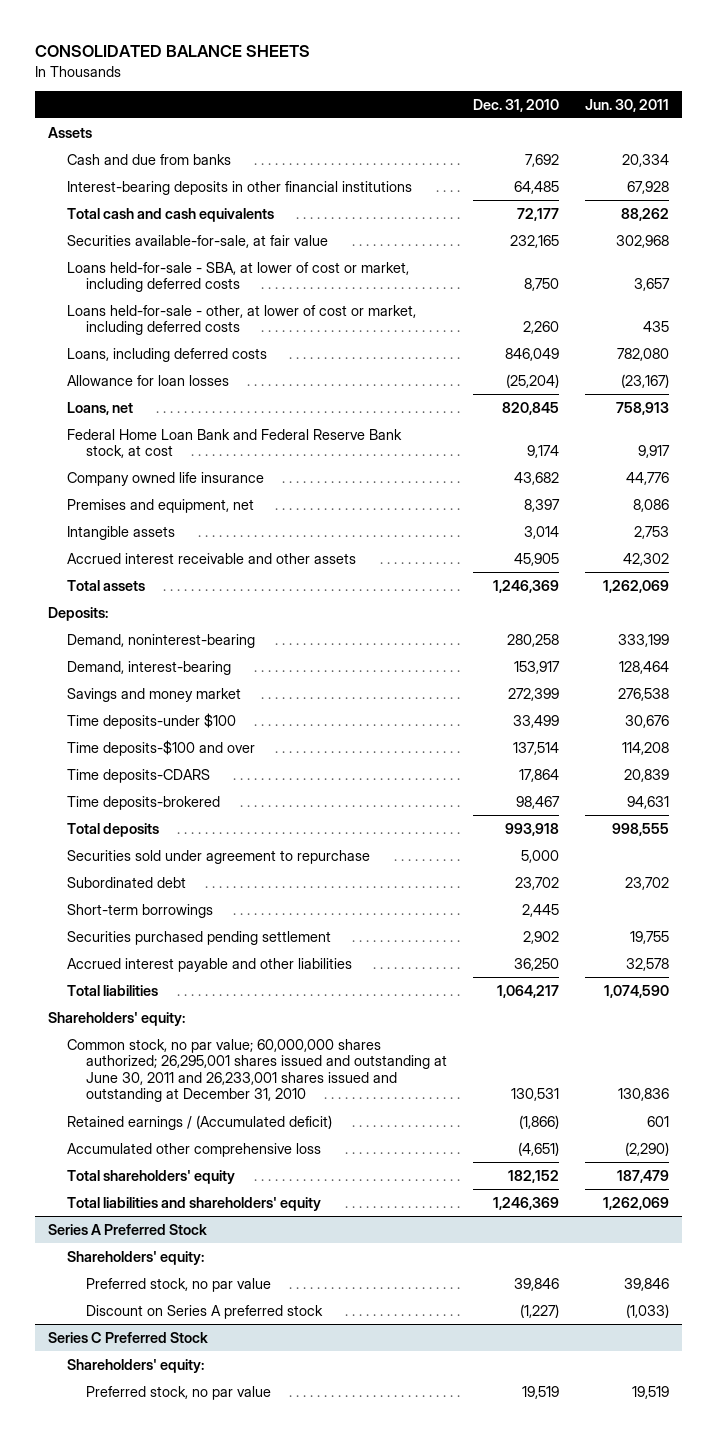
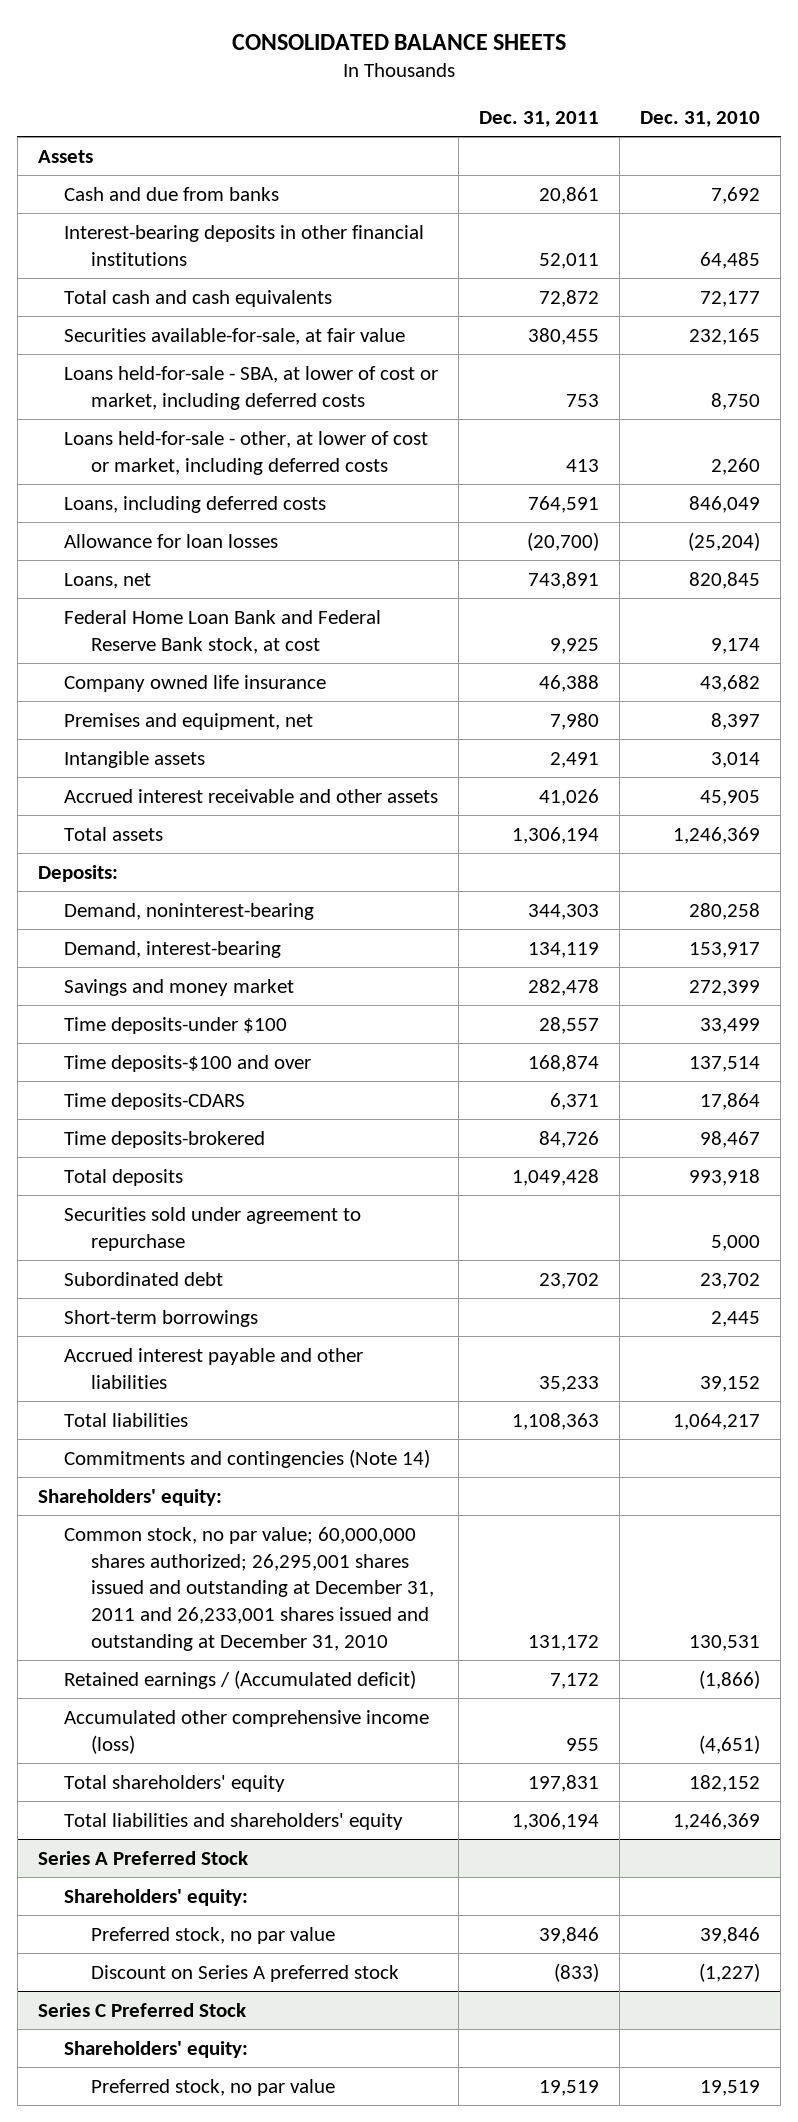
[585,98,670,112] Jun. 30, 2011 -> none
none -> [479,111,600,128] Dec. 31, 2011
[66,930,331,945] Securities purchased pending settlement -> none
[513,957,559,971] 36,250 -> [700,1375,761,1392] 39,152
none -> [64,1448,431,1468] Commitments and contingencies (Note 14)
[66,1038,447,1103] Common stock, no par value; 60,000,000 shares authorized; 26,295,001 shares issued and outstanding at June 30, 2011 and 26,233,001 shares issued and outstanding at December 31, 2010 -> [64,1526,434,1651] Common stock, no par value; 60,000,000 shares authorized; 26,295,001 shares issued and outstanding at December 31, 2011 and 26,233,001 shares issued and outstanding at December 31, 2010
[66,1142,321,1157] Accumulated other comprehensive loss -> [64,1709,430,1754] Accumulated other comprehensive income (loss)

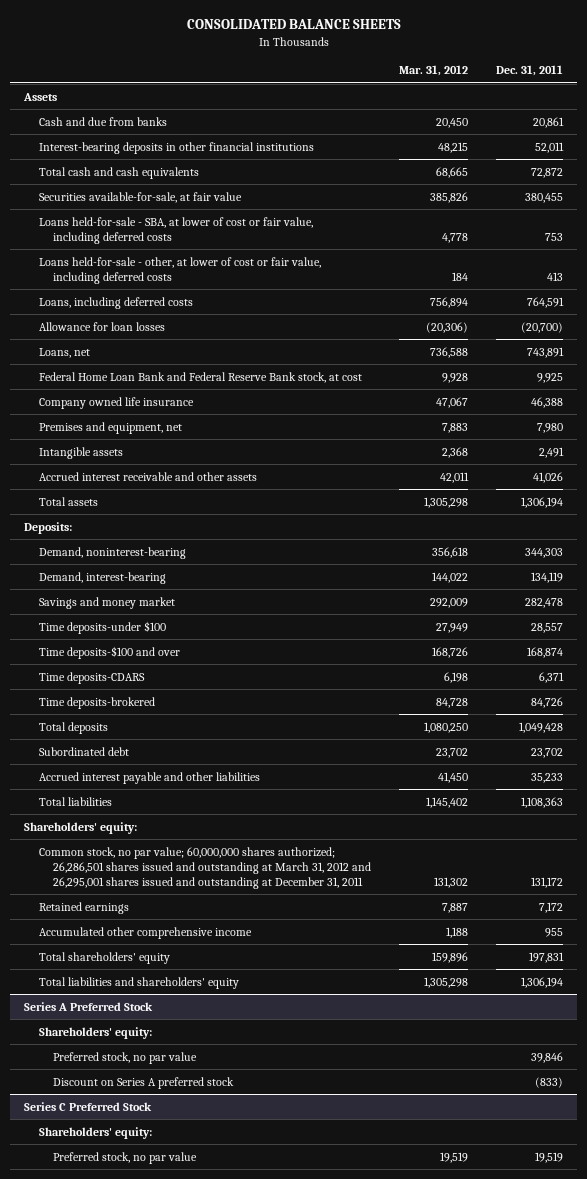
[640,111,761,128] Dec. 31, 2010 -> none
none -> [398,65,468,77] Mar. 31, 2012
[64,365,439,410] Loans held-for-sale - SBA, at lower of cost or market, including deferred costs -> [38,216,313,244] Loans held-for-sale - SBA, at lower of cost or fair value, including deferred costs
[64,430,429,475] Loans held-for-sale - other, at lower of cost or market, including deferred costs -> [38,256,321,284] Loans held-for-sale - other, at lower of cost or fair value, including deferred costs
[64,1206,362,1251] Securities sold under agreement to repurchase -> none
[64,1309,259,1327] Short-term borrowings -> none
[64,1448,431,1468] Commitments and contingencies (Note 14) -> none
[64,1526,434,1651] Common stock, no par value; 60,000,000 shares authorized; 26,295,001 shares issued and outstanding at December 31, 2011 and 26,233,001 shares issued and outstanding at December 31, 2010 -> [38,846,371,889] Common stock, no par value; 60,000,000 shares authorized; 26,286,501 shares issued and outstanding at March 31, 2012 and 26,295,001 shares issued and outstanding at December 31, 2011
[64,1669,417,1689] Retained earnings / (Accumulated deficit) -> [38,901,129,914] Retained earnings
[64,1709,430,1754] Accumulated other comprehensive income (loss) -> [38,926,252,939] Accumulated other comprehensive income

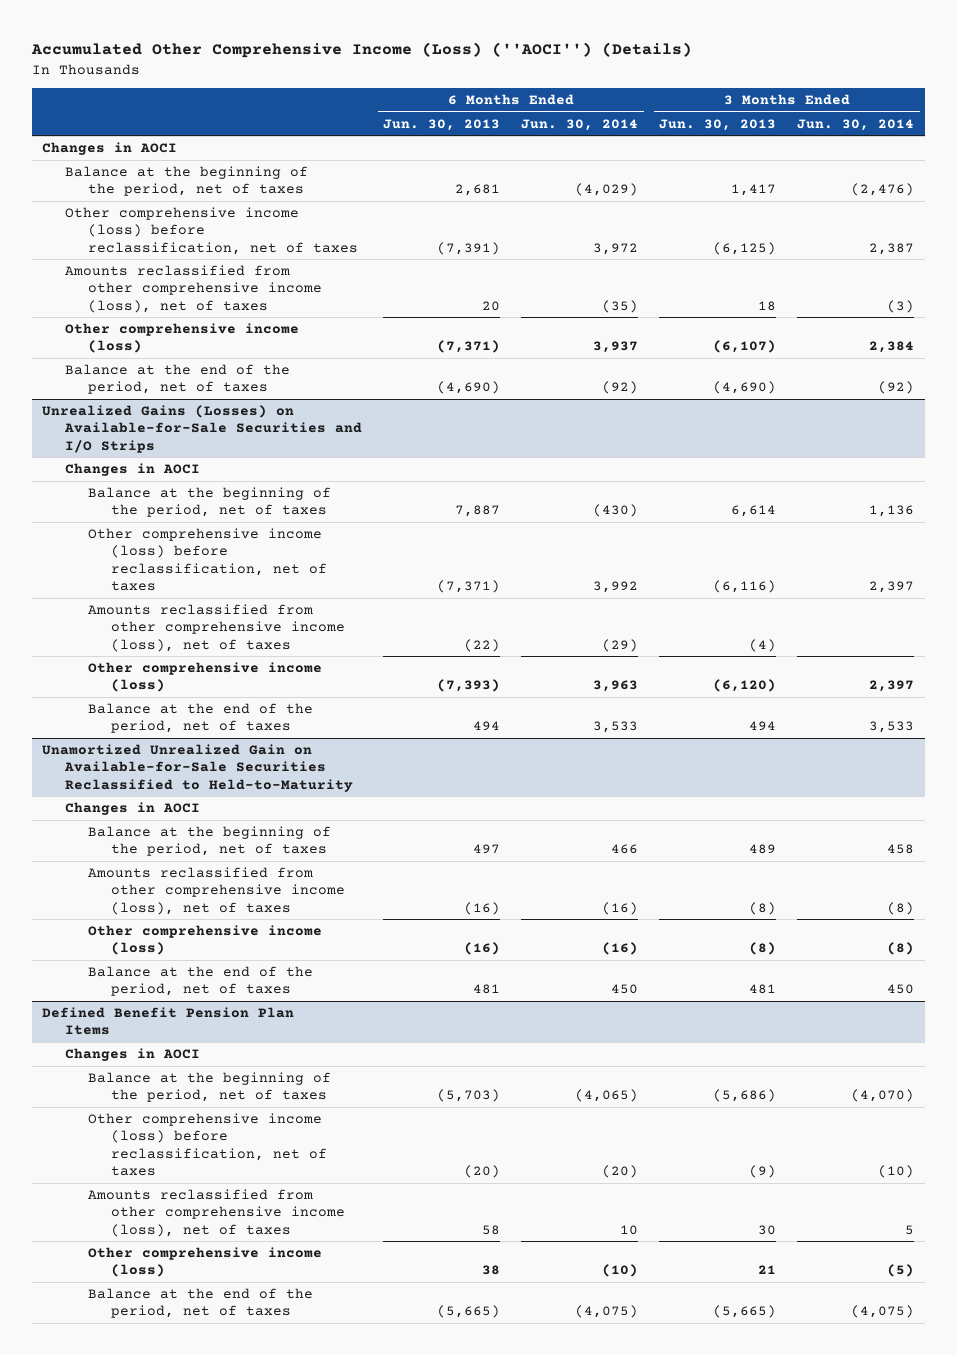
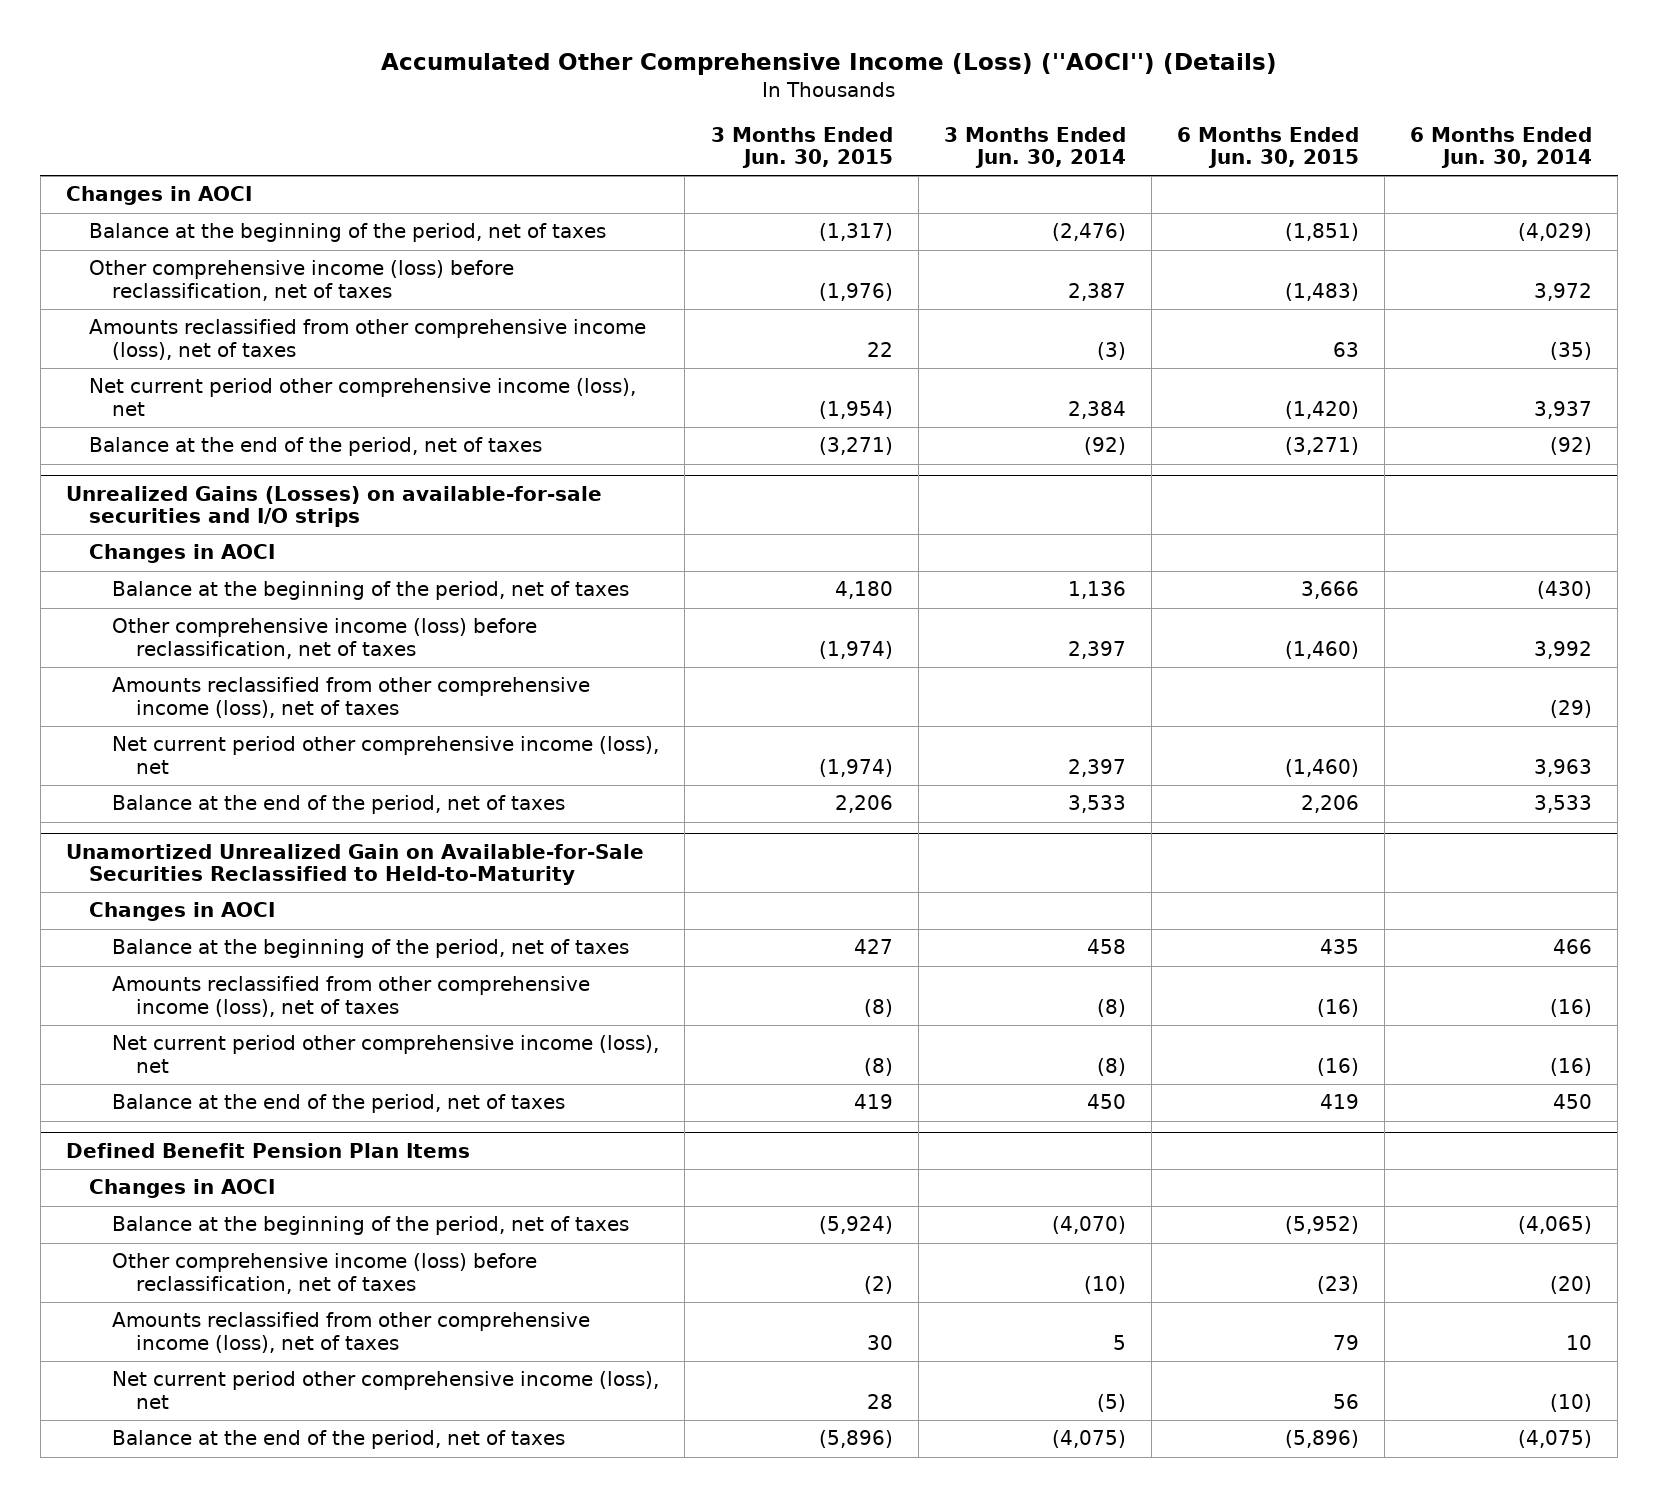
[383,118,501,131] Jun. 30, 2013 -> none
[659,118,777,131] Jun. 30, 2013 -> none
none -> [710,126,893,169] 3 Months Ended Jun. 30, 2015
none -> [1177,126,1360,169] 6 Months Ended Jun. 30, 2015
[65,322,300,354] Other comprehensive income (loss) -> [88,378,636,416] Net current period other comprehensive income (loss), net
[42,404,363,453] Unrealized Gains (Losses) on Available-for-Sale Securities and I/O Strips -> [65,485,602,528] Unrealized Gains (Losses) on available-for-sale securities and I/O strips
[87,661,322,693] Other comprehensive income (loss) -> [112,736,660,774] Net current period other comprehensive income (loss), net
[87,924,322,956] Other comprehensive income (loss) -> [112,1035,660,1073] Net current period other comprehensive income (loss), net
[87,1246,322,1278] Other comprehensive income (loss) -> [112,1371,660,1409] Net current period other comprehensive income (loss), net

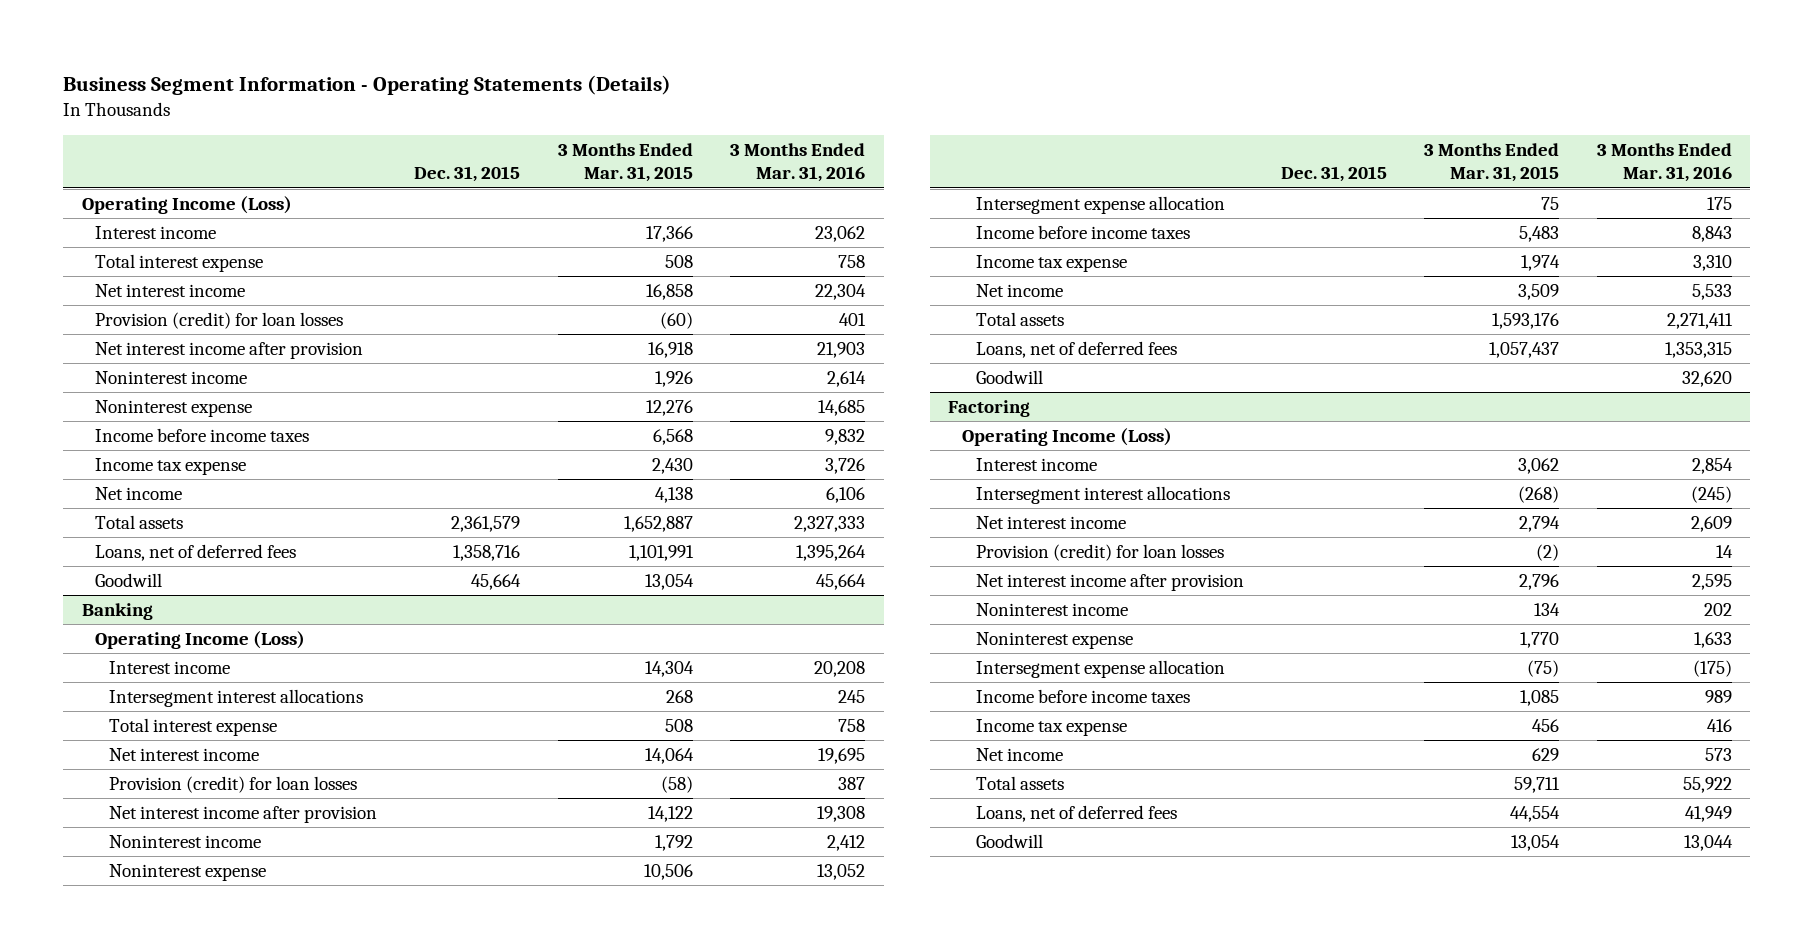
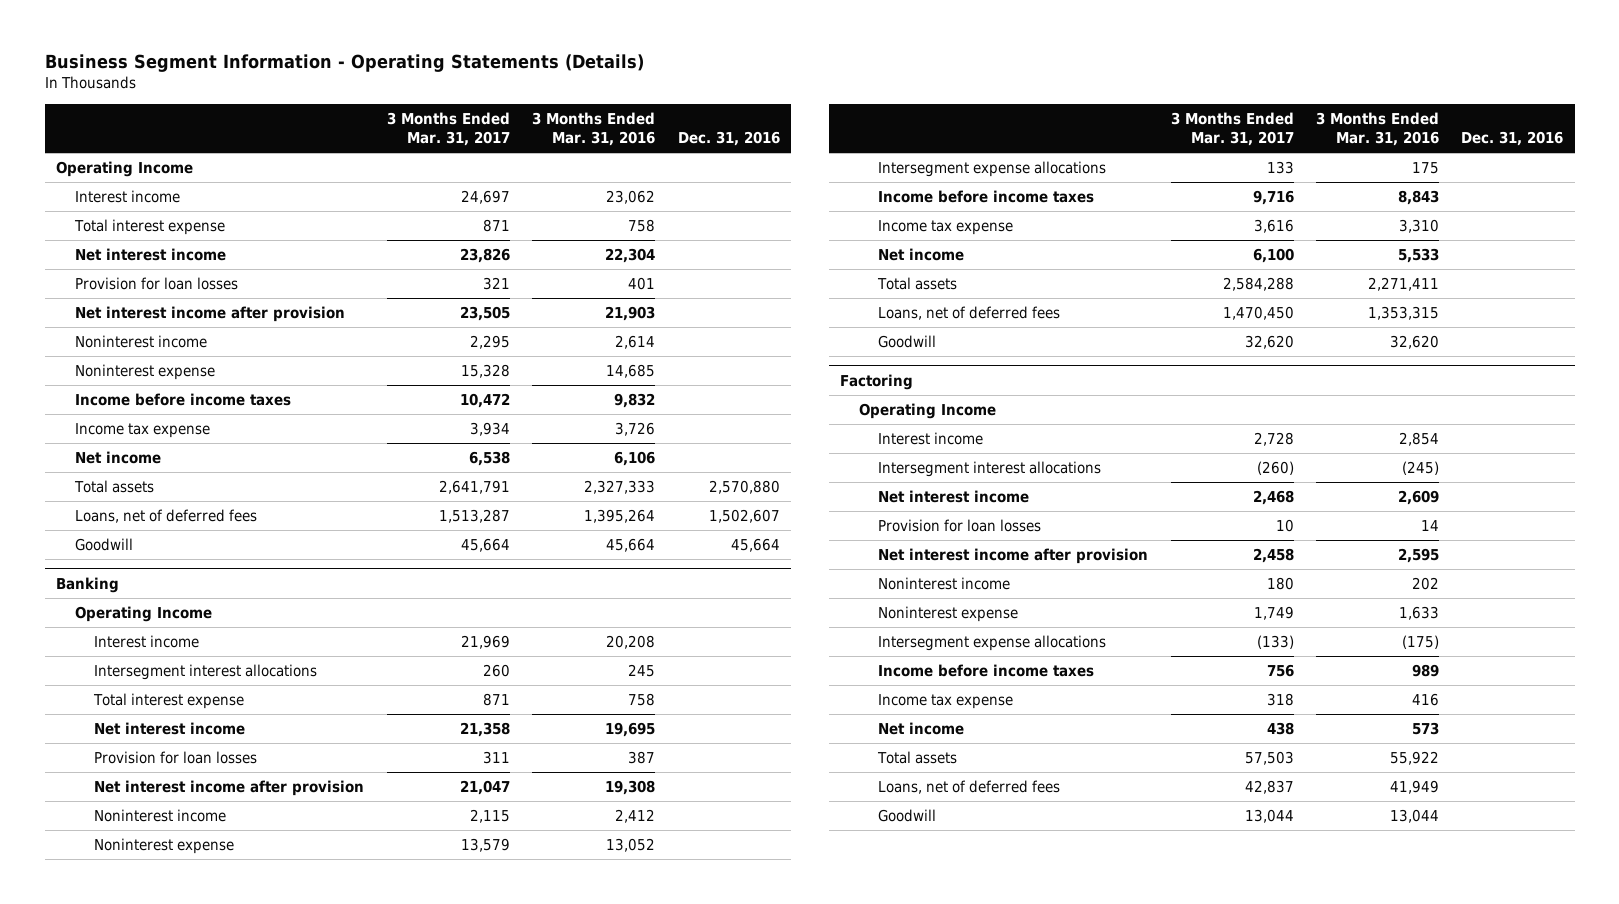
[414,166,521,183] Dec. 31, 2015 -> none
[557,142,693,183] 3 Months Ended Mar. 31, 2015 -> none
none -> [386,111,510,147] 3 Months Ended Mar. 31, 2017
none -> [677,131,780,147] Dec. 31, 2016
[81,195,292,214] Operating Income (Loss) -> [55,161,193,178] Operating Income
[95,311,344,329] Provision (credit) for loan losses -> [75,277,239,291] Provision for loan losses
[95,630,306,649] Operating Income (Loss) -> [75,606,213,623] Operating Income
[108,775,357,793] Provision (credit) for loan losses -> [94,751,258,765] Provision for loan losses
[975,195,1225,214] Intersegment expense allocation -> [878,161,1107,178] Intersegment expense allocations
[961,427,1172,446] Operating Income (Loss) -> [859,403,997,420] Operating Income
[975,543,1224,561] Provision (credit) for loan losses -> [878,519,1042,533] Provision for loan losses
[975,659,1225,678] Intersegment expense allocation -> [878,635,1107,652] Intersegment expense allocations

